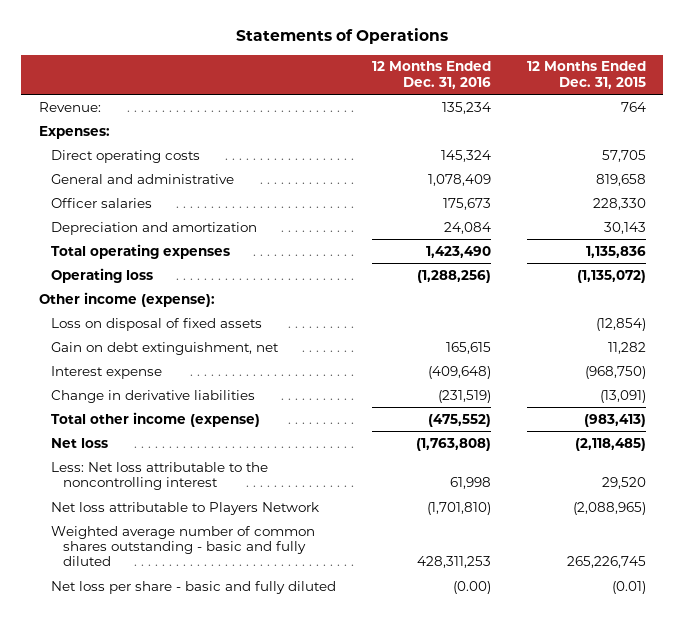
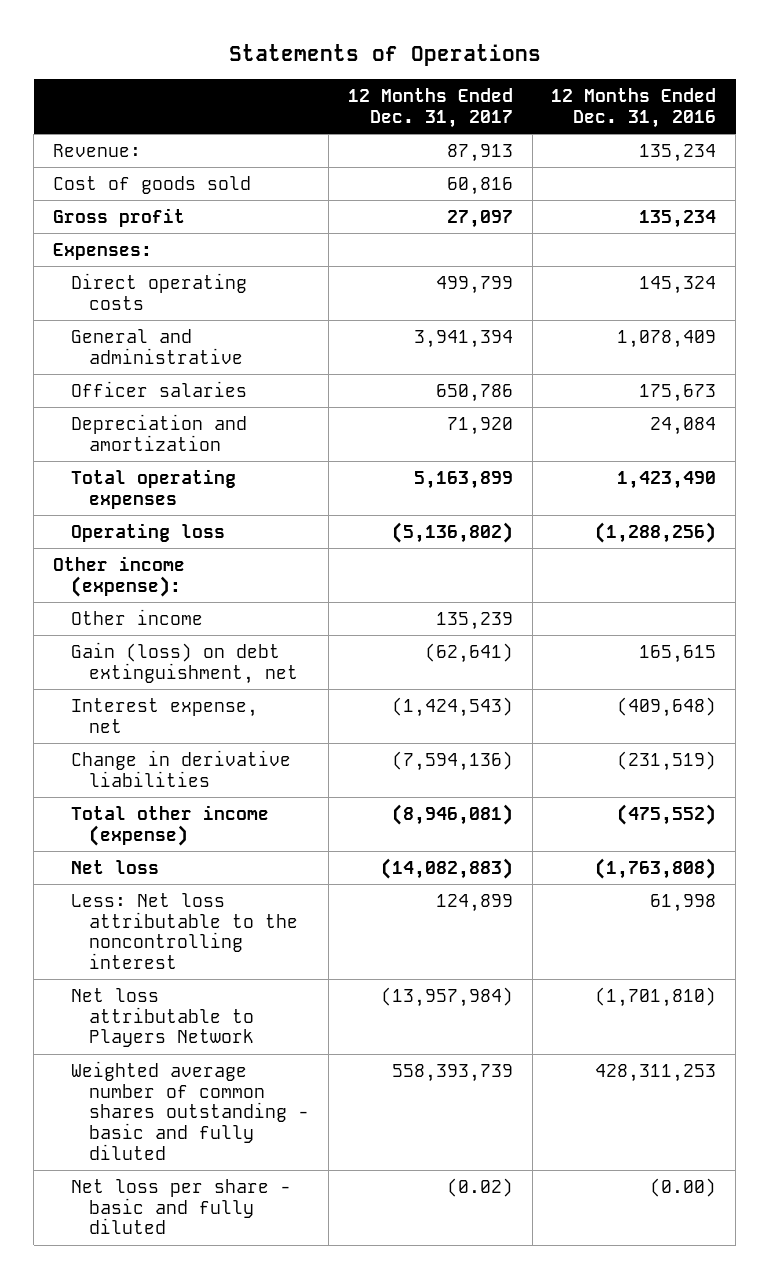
[526,61,646,89] 12 Months Ended Dec. 31, 2015 -> none
none -> [347,87,513,128] 12 Months Ended Dec. 31, 2017
none -> [53,175,252,194] Cost of goods sold
none -> [53,207,186,227] Gross profit
[50,317,262,331] Loss on disposal of fixed assets -> none
none -> [71,608,204,625] Other income
[50,341,279,355] Gain on debt extinguishment, net -> [71,641,299,684] Gain (loss) on debt extinguishment, net
[50,365,162,379] Interest expense -> [71,697,259,733] Interest expense, net

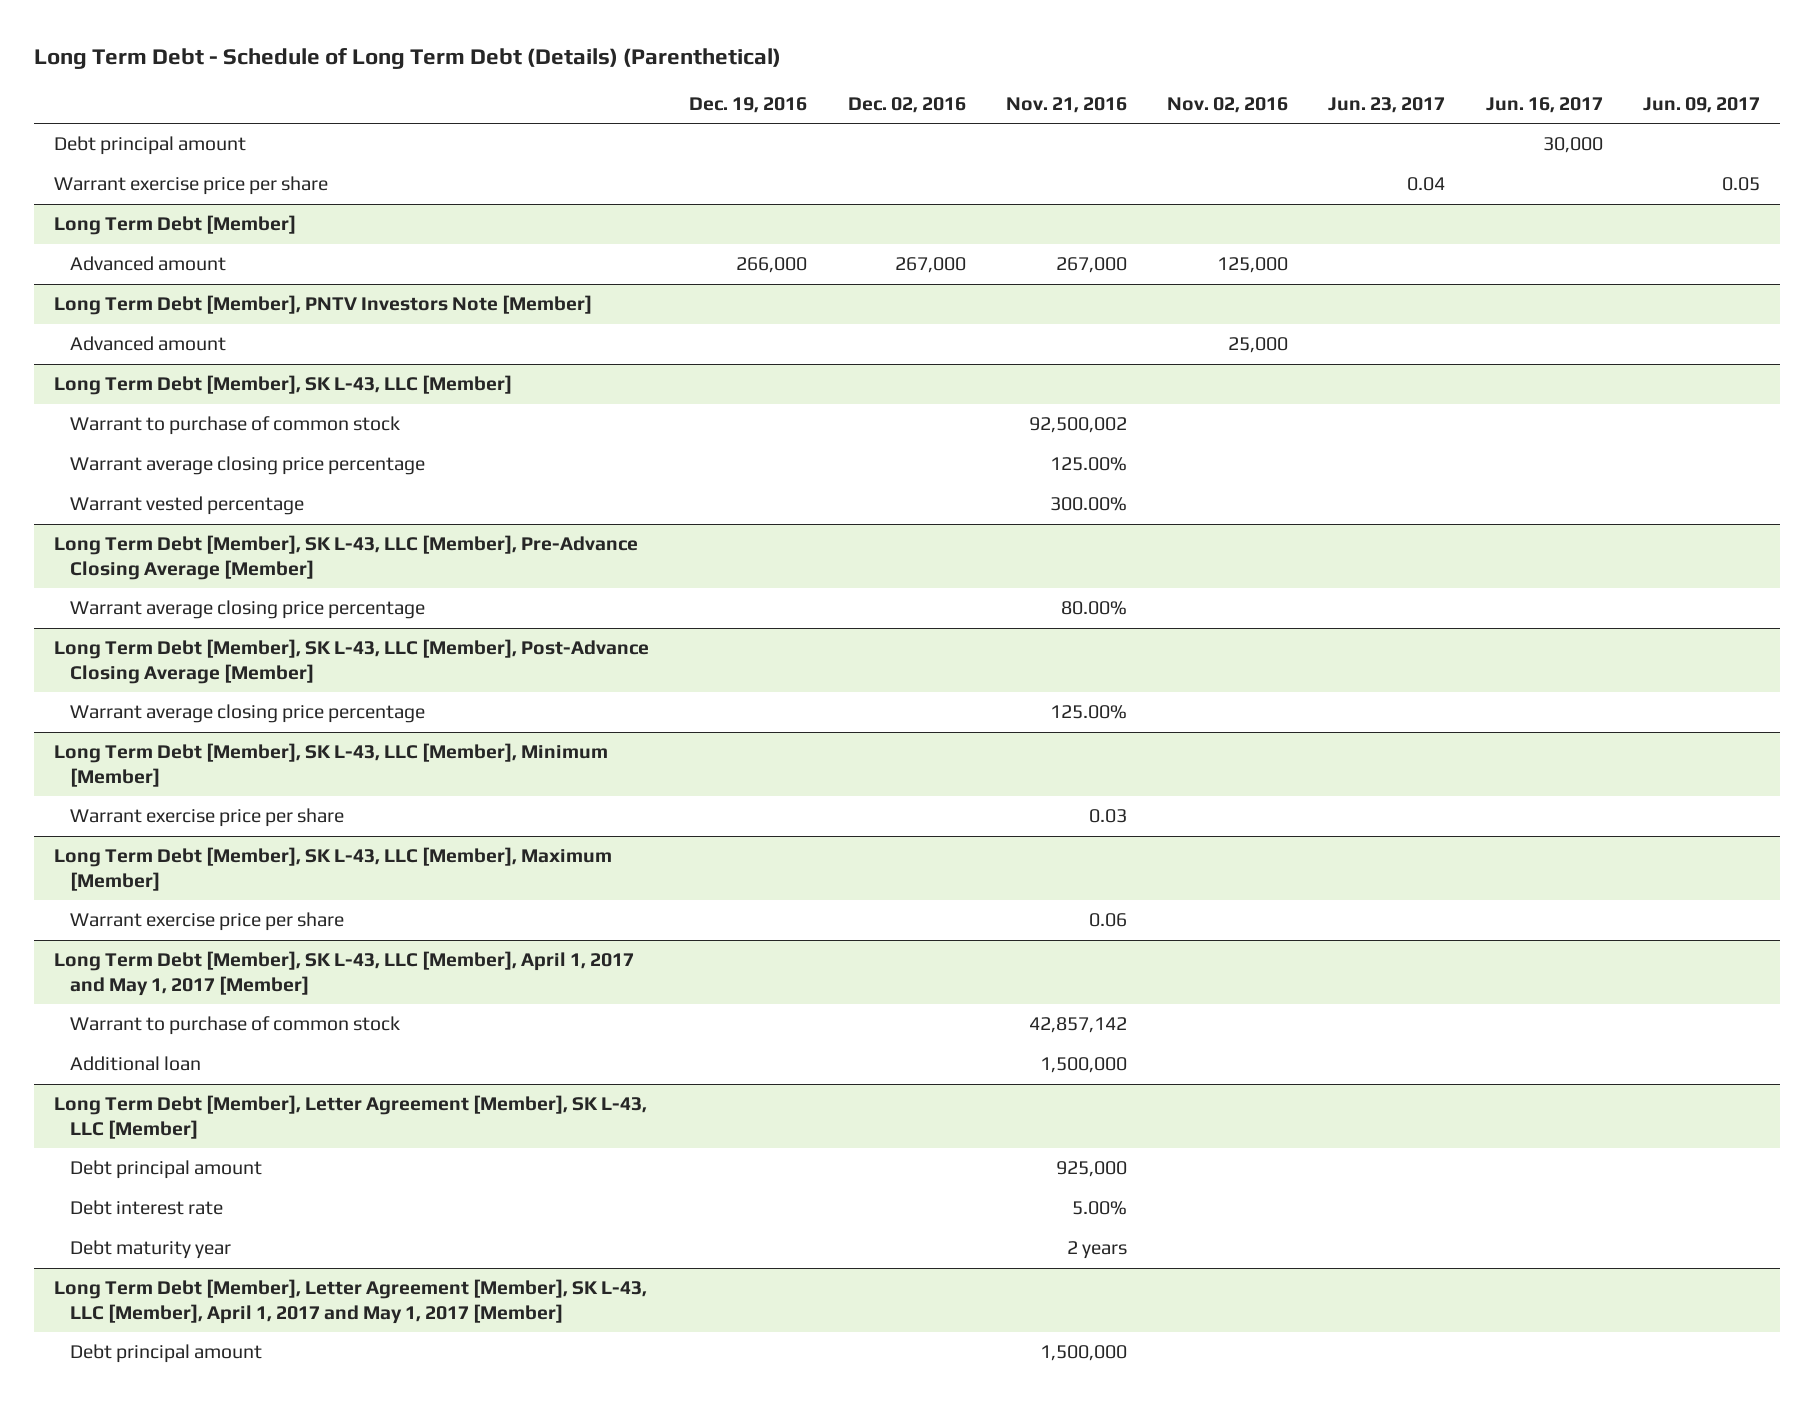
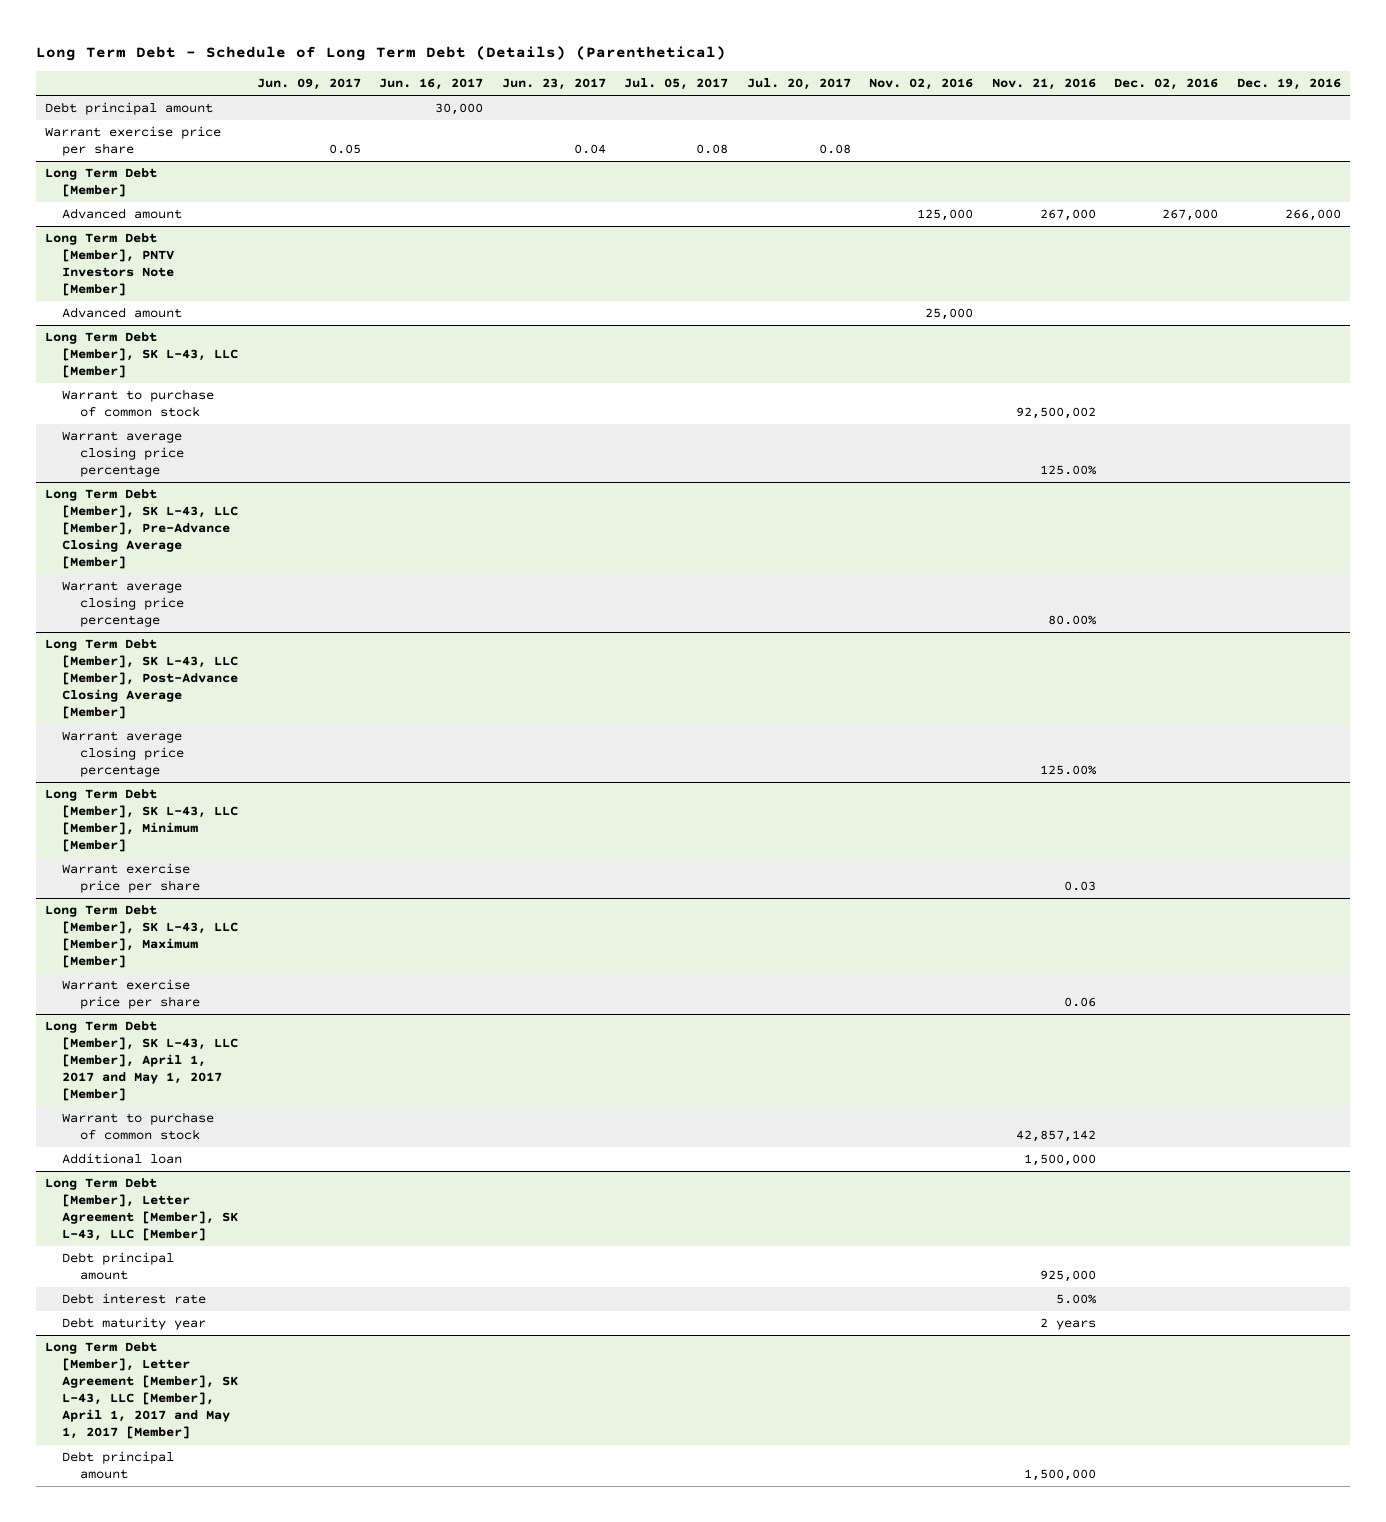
none -> [624,78,729,91] Jul. 05, 2017
none -> [746,78,851,91] Jul. 20, 2017
[70,496,305,516] Warrant vested percentage -> none

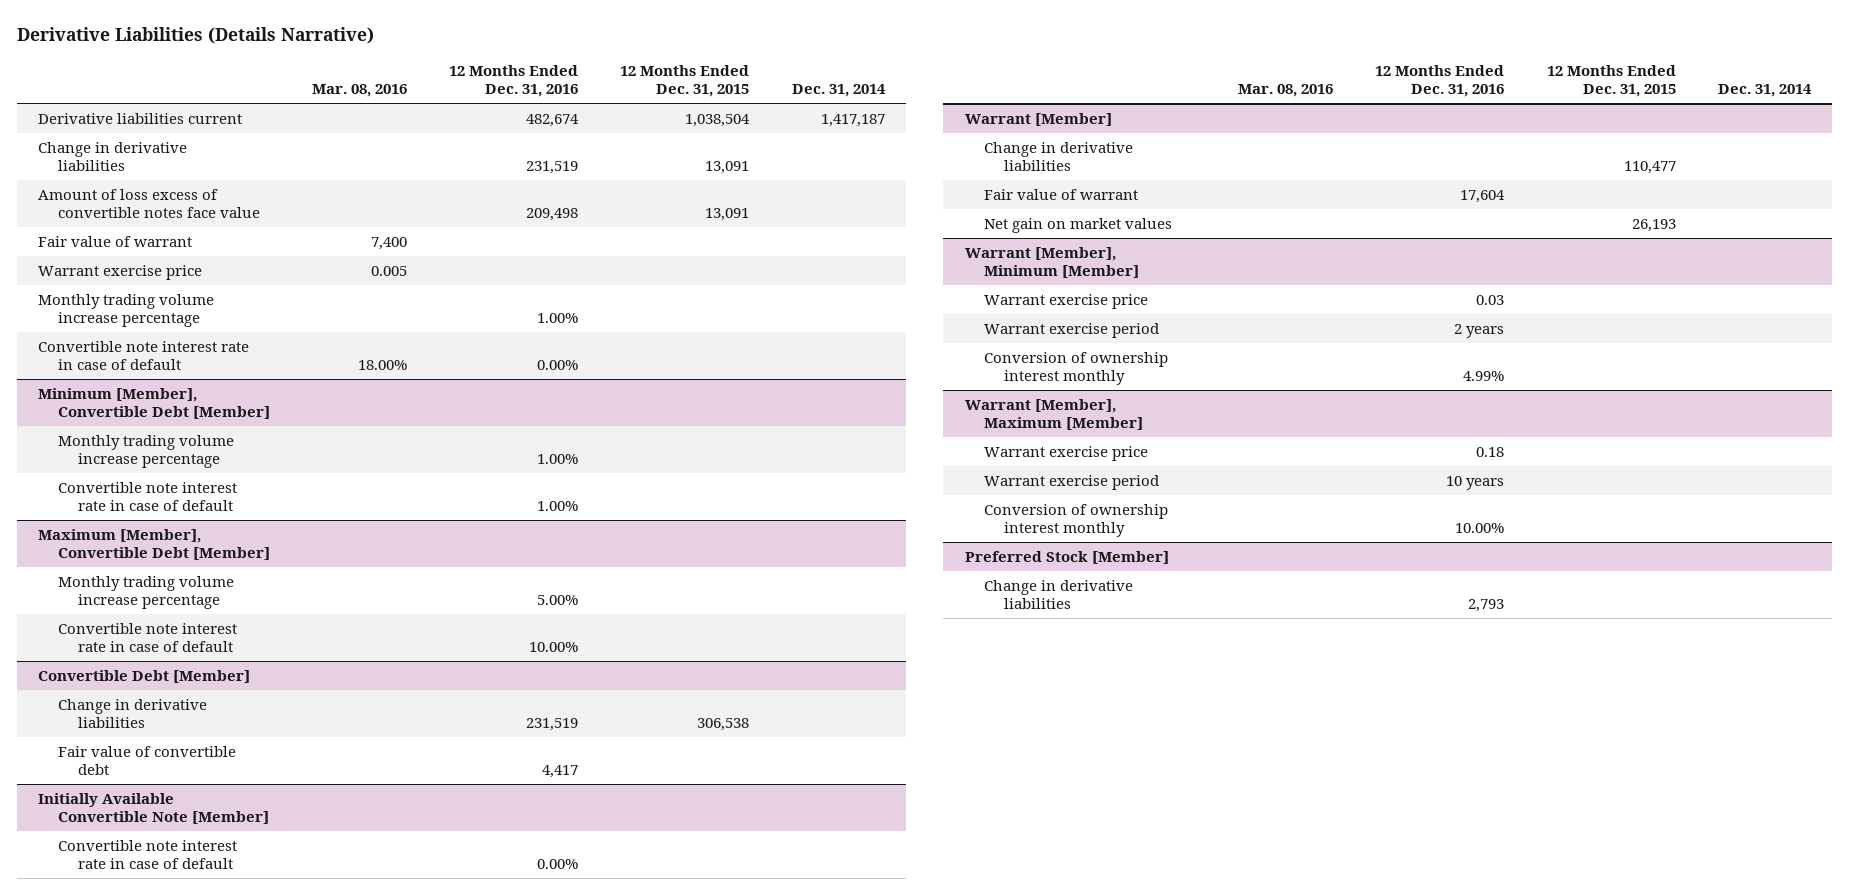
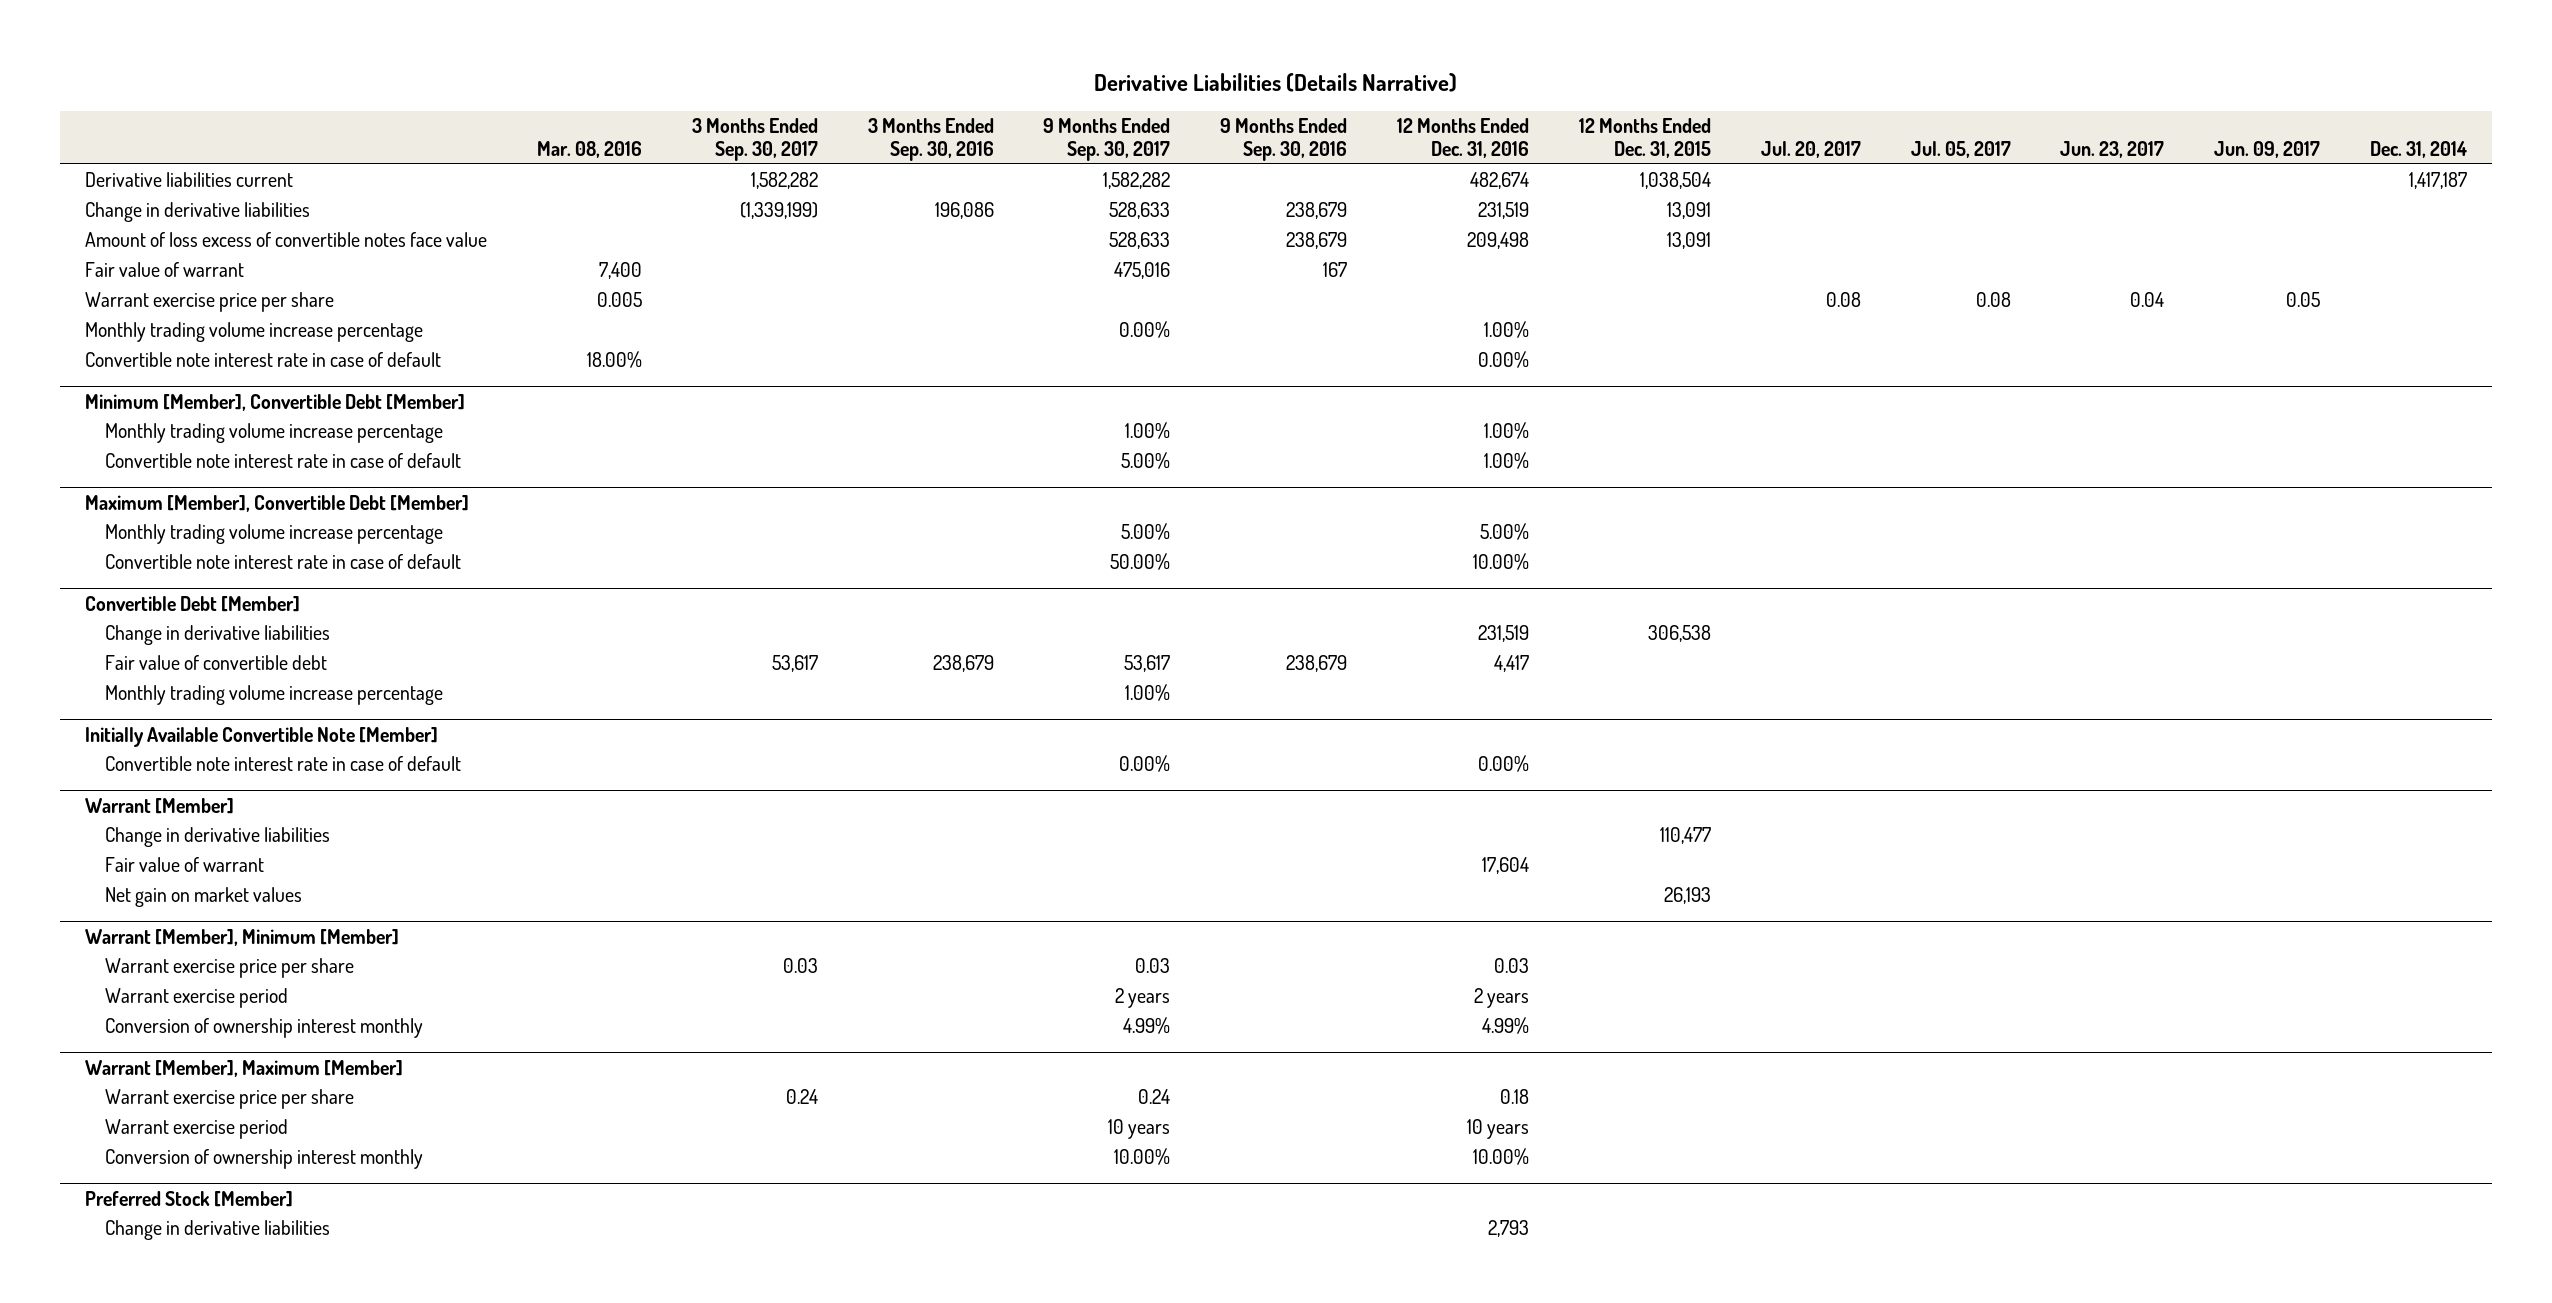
none -> [691,117,818,161] 3 Months Ended Sep. 30, 2017
none -> [867,117,994,161] 3 Months Ended Sep. 30, 2016
none -> [1043,117,1171,161] 9 Months Ended Sep. 30, 2017
none -> [1220,117,1348,161] 9 Months Ended Sep. 30, 2016
none -> [1760,140,1861,158] Jul. 20, 2017
none -> [1910,140,2011,158] Jul. 05, 2017
none -> [2060,140,2165,158] Jun. 23, 2017
none -> [2214,140,2321,158] Jun. 09, 2017
[38,265,203,281] Warrant exercise price -> [85,292,335,313] Warrant exercise price per share
none -> [104,685,443,706] Monthly trading volume increase percentage
[984,294,1149,310] Warrant exercise price -> [104,958,354,979] Warrant exercise price per share
[984,446,1149,462] Warrant exercise price -> [104,1089,354,1110] Warrant exercise price per share

